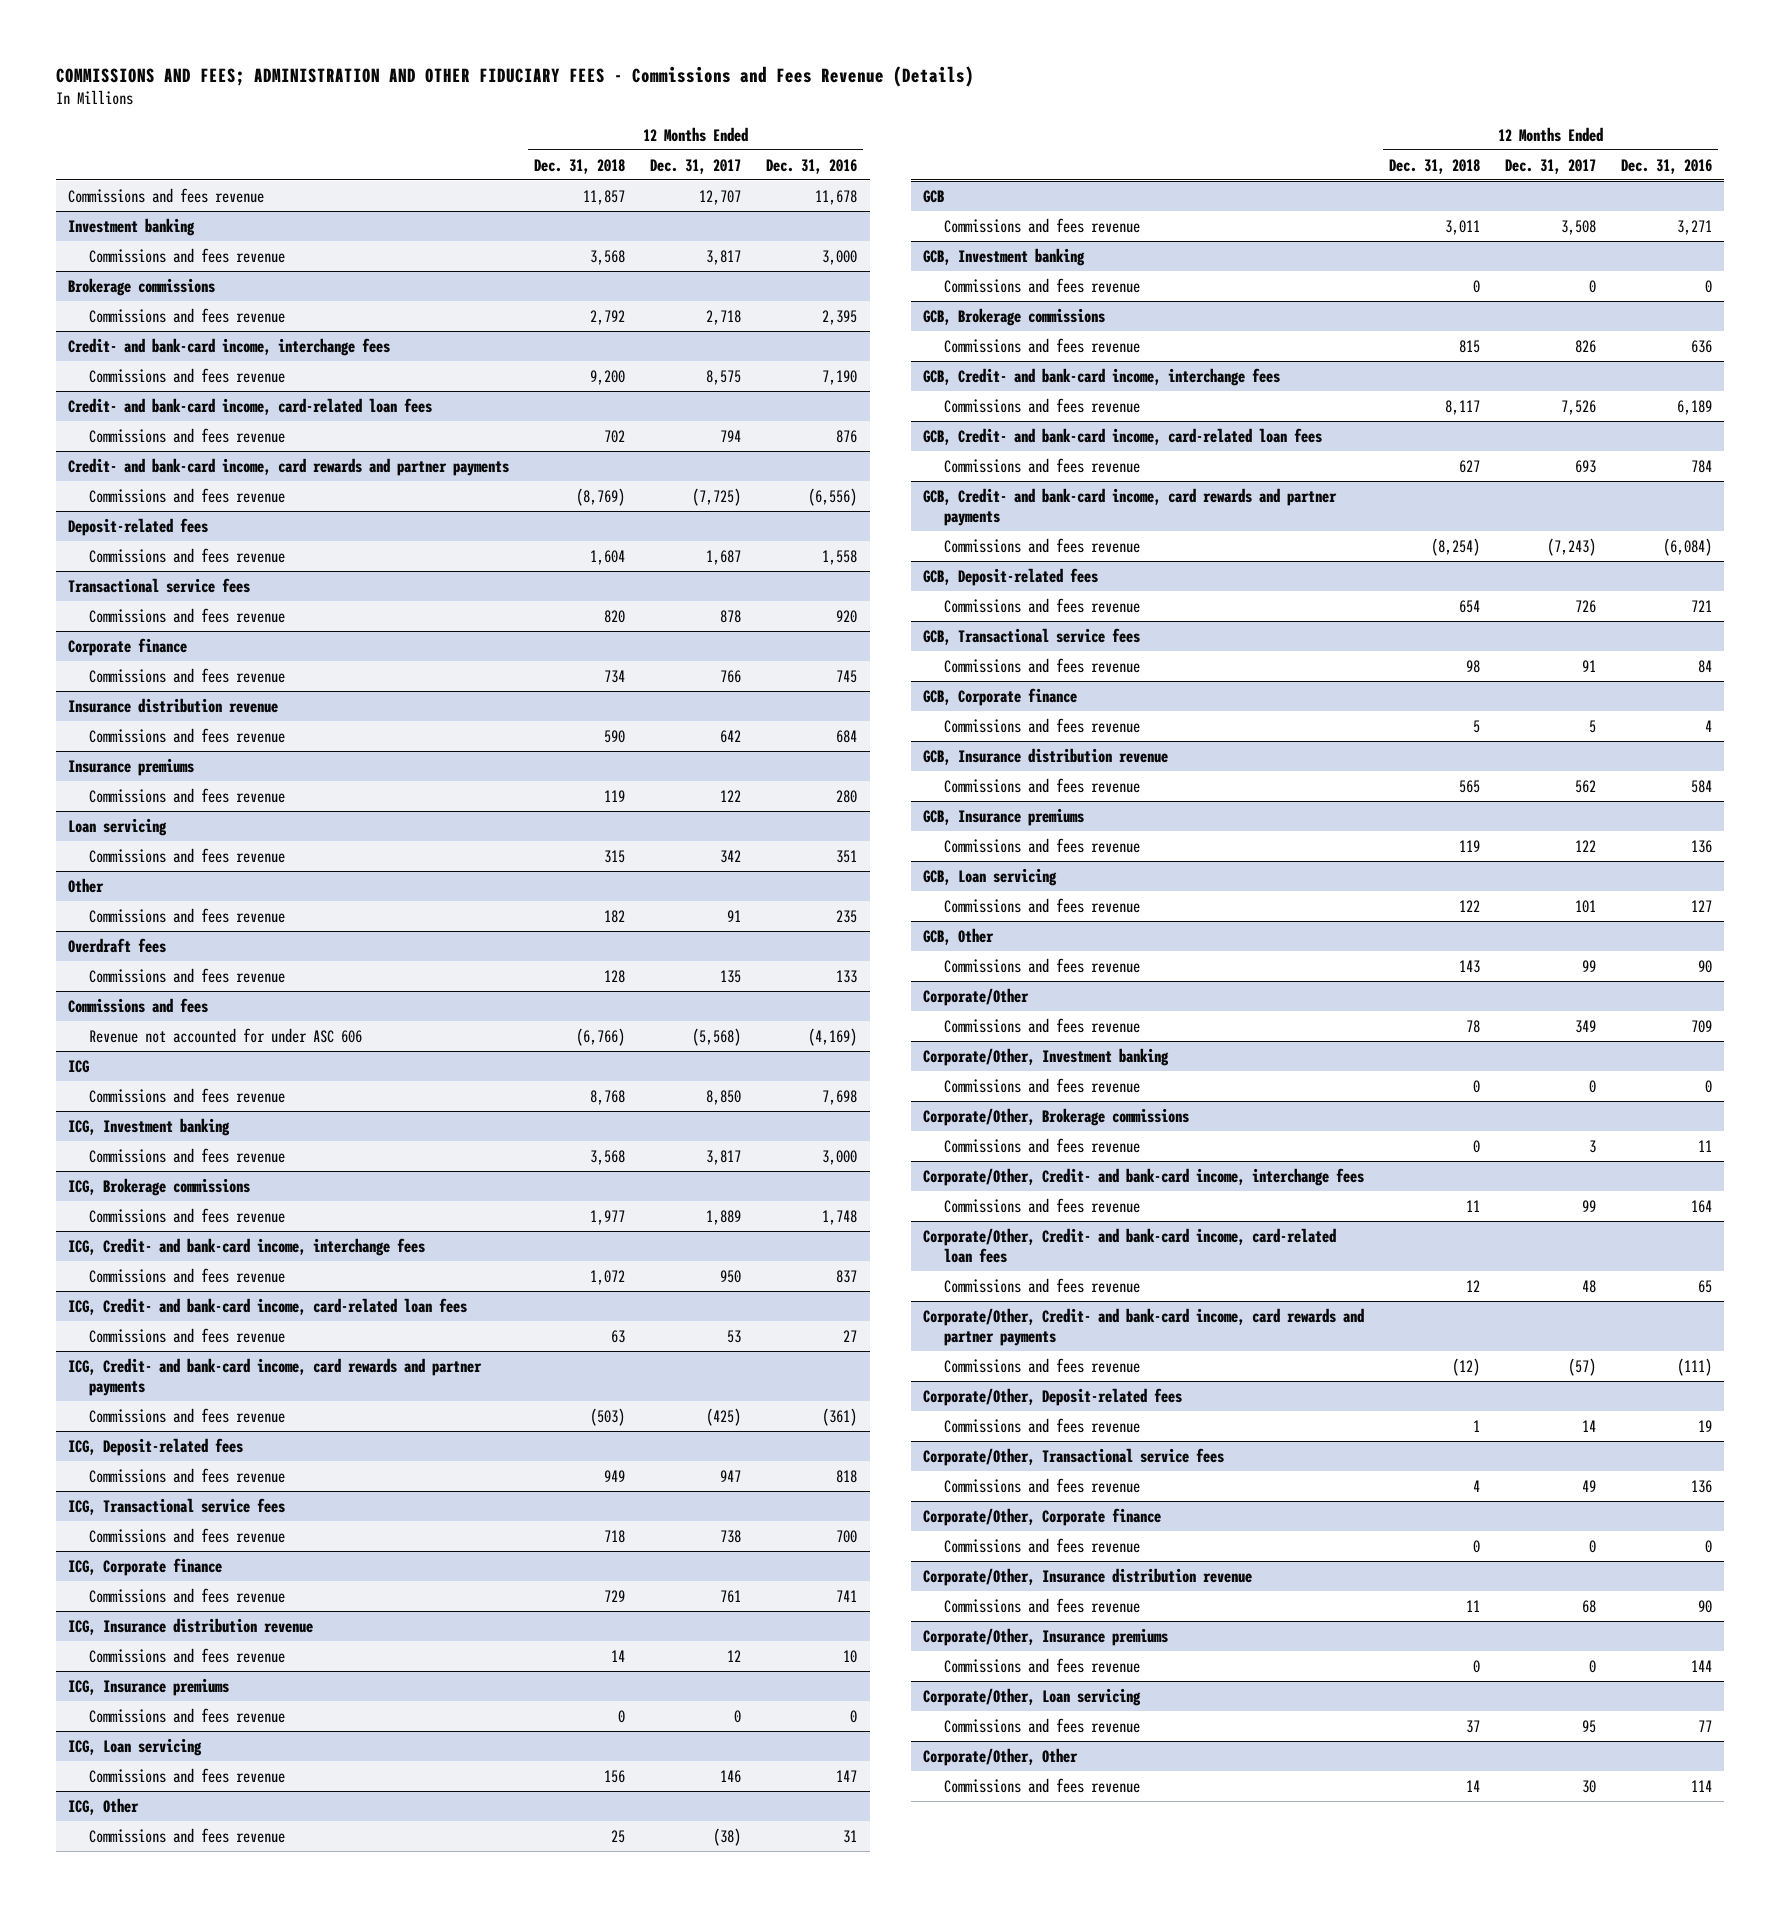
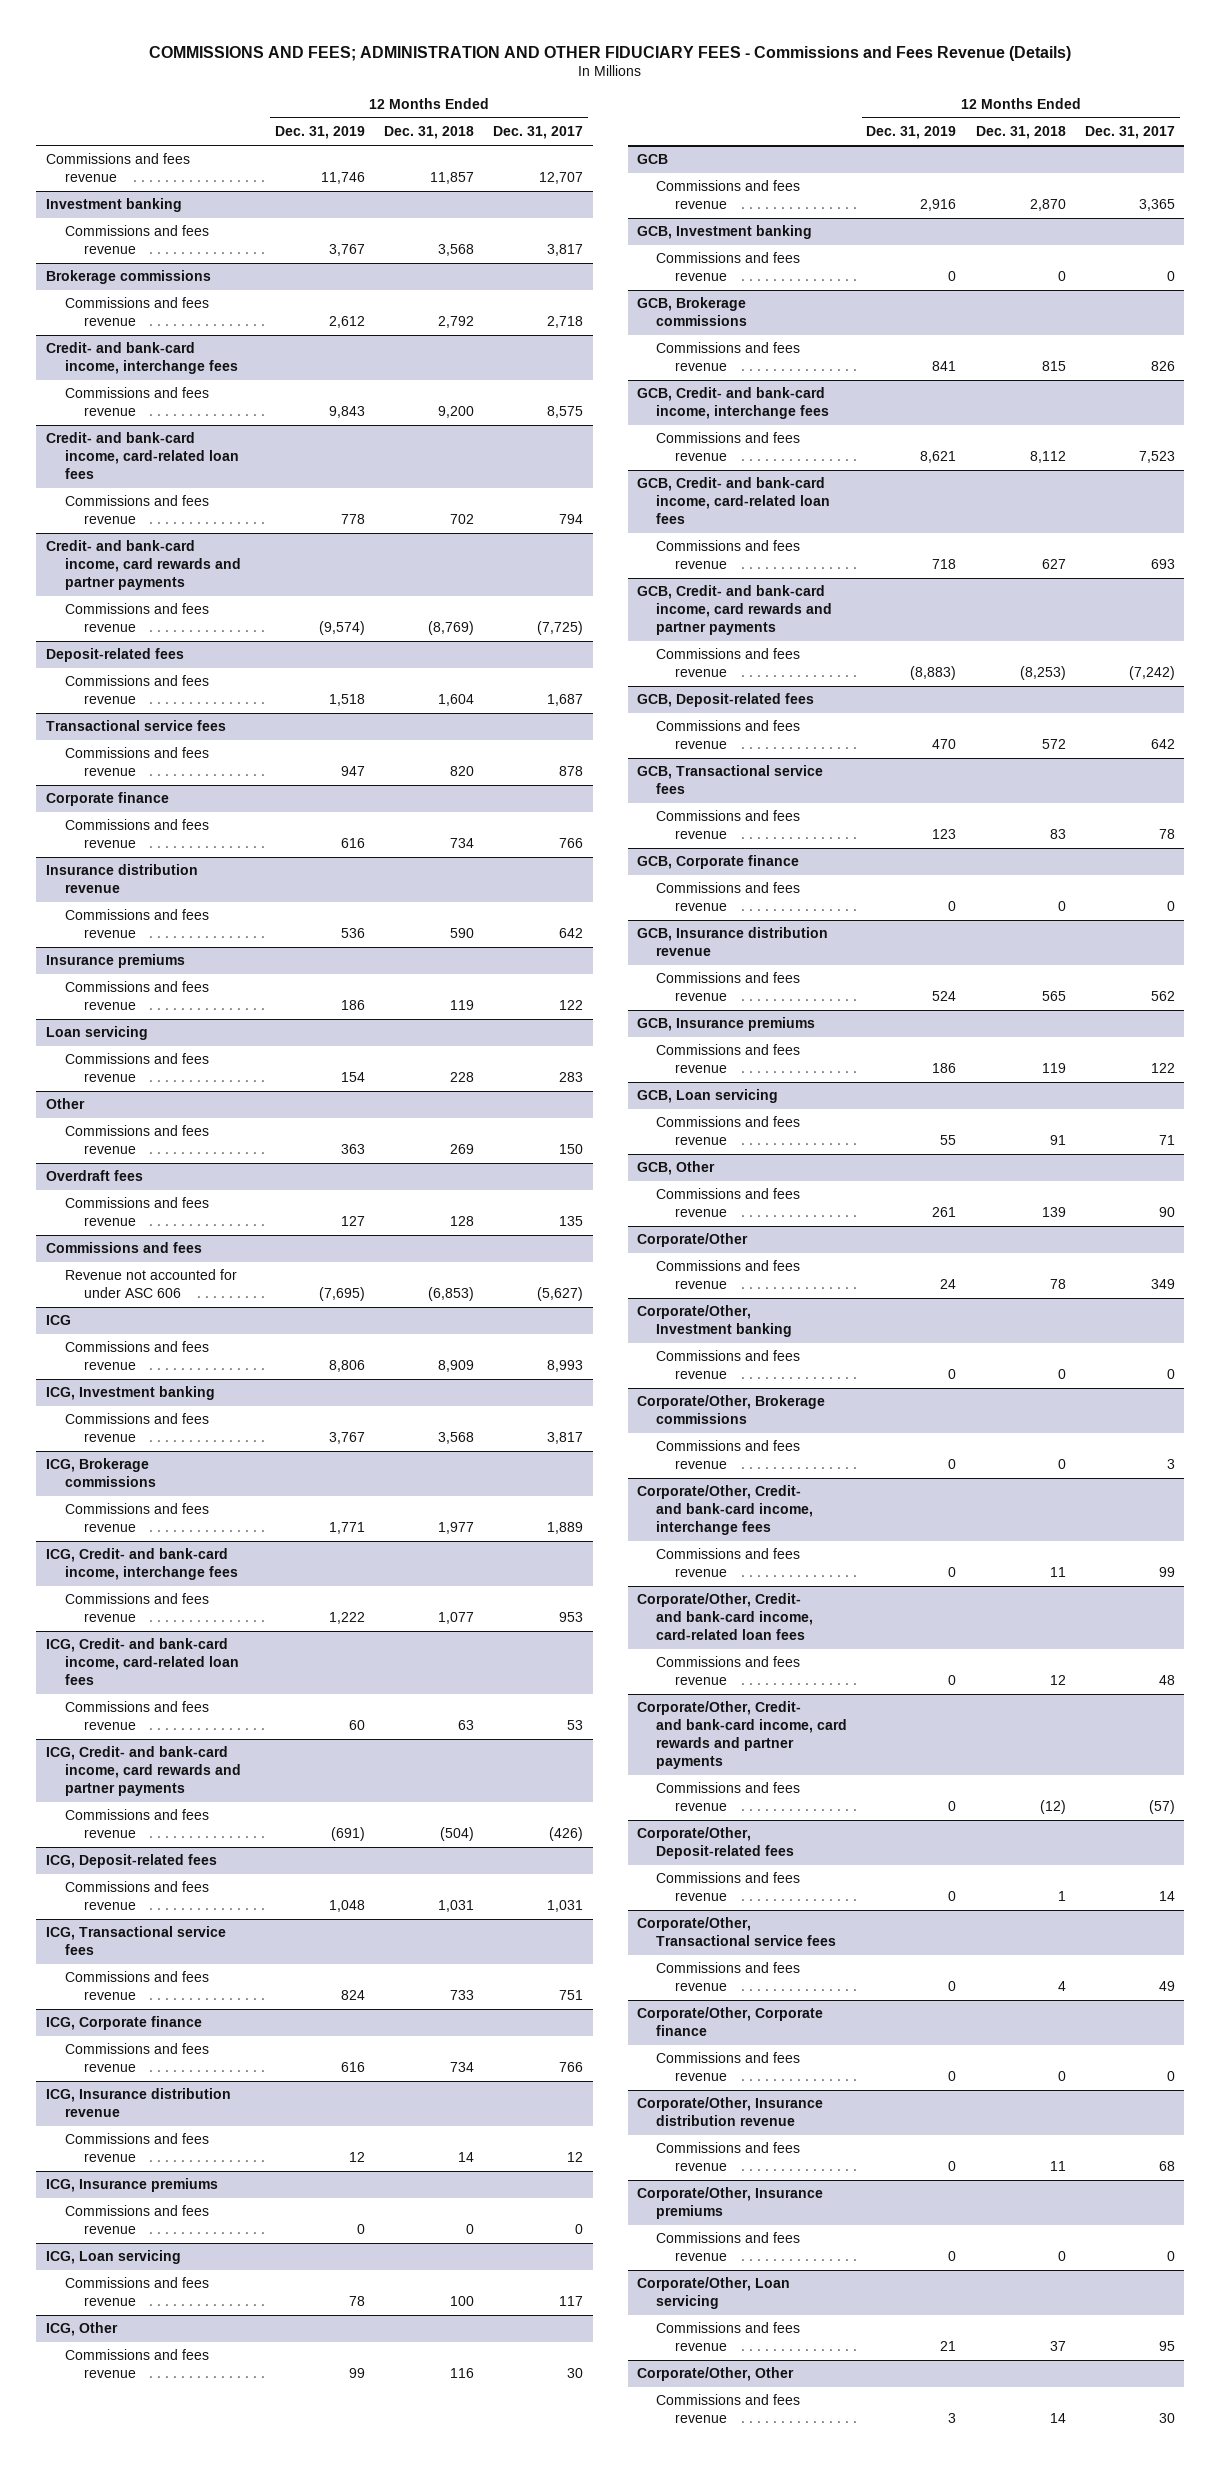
[766,158,858,174] Dec. 31, 2016 -> none
none -> [275,126,366,140] Dec. 31, 2019
[604,849,626,863] 315 -> [450,1072,475,1083] 228
[720,849,742,863] 342 -> [559,1072,584,1083] 283
[604,909,626,923] 182 -> [450,1144,475,1155] 269
[727,909,742,922] 91 -> [559,1144,584,1155] 150
[576,1027,626,1046] (6,766) -> [428,1287,475,1302] (6,853)
[692,1027,742,1046] (5,568) -> [537,1287,584,1302] (5,627)
[590,1089,626,1105] 8,768 -> [438,1360,475,1373] 8,909
[706,1089,742,1105] 8,850 -> [547,1360,584,1373] 8,993
[590,1269,626,1285] 1,072 -> [438,1612,475,1625] 1,077
[720,1269,742,1283] 950 -> [559,1612,584,1623] 953
[590,1407,626,1426] (503) -> [440,1827,475,1842] (504)
[706,1407,742,1426] (425) -> [549,1827,584,1842] (426)
[604,1469,626,1482] 949 -> [438,1900,475,1913] 1,031
[720,1469,742,1482] 947 -> [547,1900,584,1913] 1,031
[604,1529,626,1543] 718 -> [450,1990,475,2001] 733
[720,1529,742,1543] 738 -> [559,1990,584,2001] 751
[604,1589,626,1602] 729 -> [450,2062,475,2073] 734
[720,1589,742,1603] 761 -> [559,2062,584,2073] 766
[604,1769,626,1783] 156 -> [450,2296,475,2307] 100
[720,1769,742,1783] 146 -> [559,2296,584,2307] 117
[611,1829,626,1843] 25 -> [450,2368,475,2379] 116
[713,1827,742,1846] (38) -> [567,2368,584,2379] 30
[1445,219,1481,235] 3,011 -> [1029,199,1066,212] 2,870
[1561,219,1597,235] 3,508 -> [1138,199,1175,212] 3,365
[1445,399,1481,415] 8,117 -> [1029,451,1066,464] 8,112
[1561,399,1597,415] 7,526 -> [1138,451,1175,464] 7,523
[1431,537,1481,556] (8,254) -> [1019,666,1066,681] (8,253)
[1547,537,1597,556] (7,243) -> [1128,666,1175,681] (7,242)
[1459,599,1481,613] 654 -> [1041,739,1066,750] 572
[1575,599,1597,613] 726 -> [1150,739,1175,750] 642
[1466,659,1481,673] 98 -> [1049,829,1066,840] 83
[1582,659,1597,672] 91 -> [1158,829,1175,840] 78
[1473,719,1481,733] 5 -> [1057,901,1066,912] 0
[1589,719,1597,733] 5 -> [1166,901,1175,912] 0
[1459,899,1481,912] 122 -> [1049,1135,1066,1146] 91
[1575,899,1597,913] 101 -> [1158,1135,1175,1146] 71
[1459,959,1481,973] 143 -> [1041,1207,1066,1218] 139
[1582,959,1597,972] 99 -> [1158,1207,1175,1218] 90

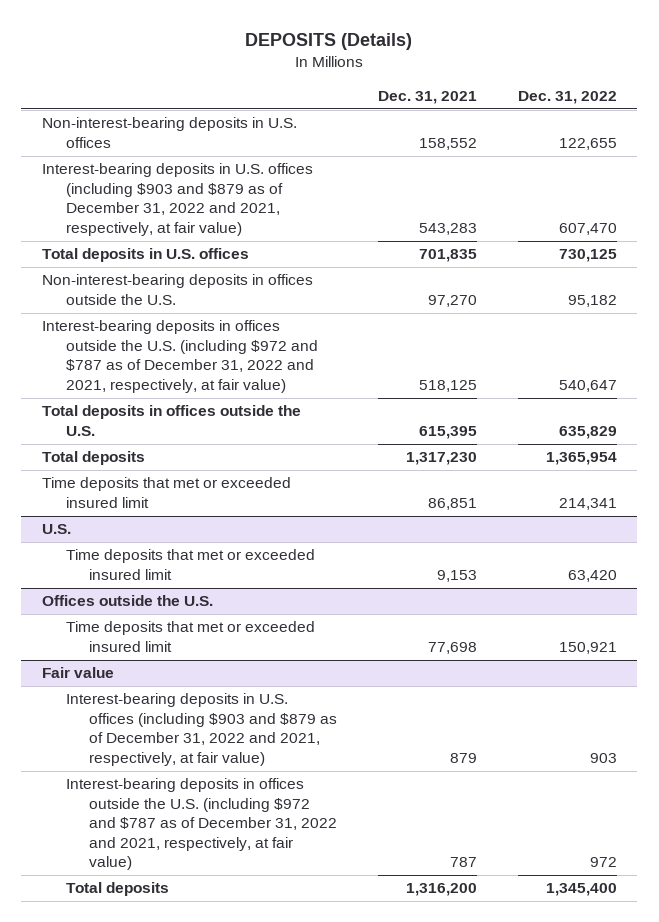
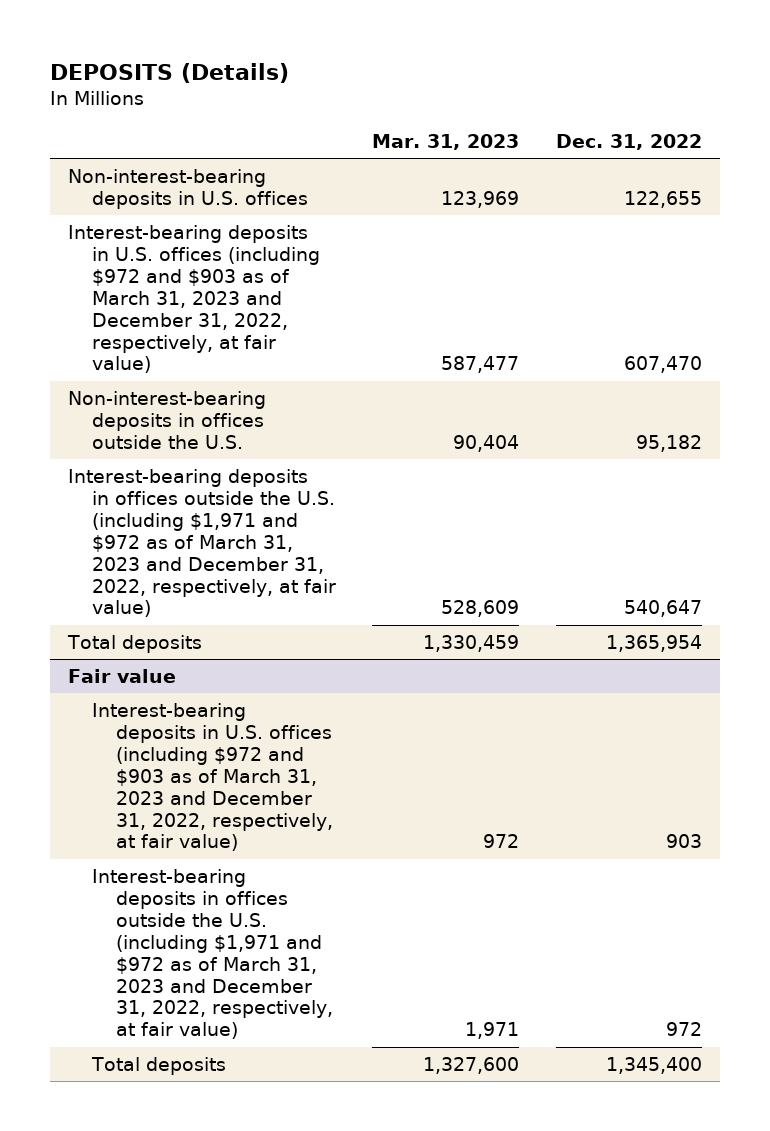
[378,90,478,104] Dec. 31, 2021 -> none
none -> [372,133,520,150] Mar. 31, 2023
[41,248,249,263] Total deposits in U.S. offices -> none
[41,163,313,236] Interest-bearing deposits in U.S. offices (including $903 and $879 as of December 31, 2022 and 2021, respectively, at fair value) -> [68,224,321,374] Interest-bearing deposits in U.S. offices (including $972 and $903 as of March 31, 2023 and December 31, 2022, respectively, at fair value)
[41,405,301,436] Total deposits in offices outside the U.S. -> none
[41,320,318,393] Interest-bearing deposits in offices outside the U.S. (including $972 and $787 as of December 31, 2022 and 2021, respectively, at fair value) -> [68,468,337,618] Interest-bearing deposits in offices outside the U.S. (including $1,971 and $972 as of March 31, 2023 and December 31, 2022, respectively, at fair value)
[41,477,291,508] Time deposits that met or exceeded insured limit -> none
[41,524,71,535] U.S. -> none
[65,549,315,580] Time deposits that met or exceeded insured limit -> none
[41,595,213,607] Offices outside the U.S. -> none
[65,621,315,652] Time deposits that met or exceeded insured limit -> none
[65,693,338,766] Interest-bearing deposits in U.S. offices (including $903 and $879 as of December 31, 2022 and 2021, respectively, at fair value) -> [92,702,333,852] Interest-bearing deposits in U.S. offices (including $972 and $903 as of March 31, 2023 and December 31, 2022, respectively, at fair value)
[65,778,338,871] Interest-bearing deposits in offices outside the U.S. (including $972 and $787 as of December 31, 2022 and 2021, respectively, at fair value) -> [92,868,333,1040] Interest-bearing deposits in offices outside the U.S. (including $1,971 and $972 as of March 31, 2023 and December 31, 2022, respectively, at fair value)

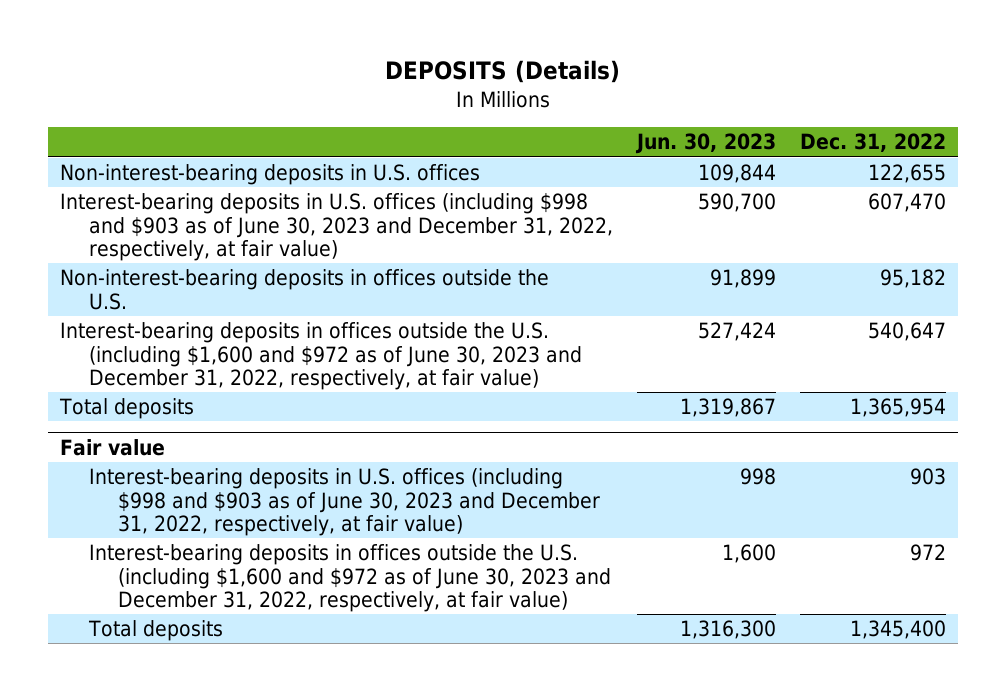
[372,133,520,150] Mar. 31, 2023 -> none
none -> [634,133,776,155] Jun. 30, 2023
[68,224,321,374] Interest-bearing deposits in U.S. offices (including $972 and $903 as of March 31, 2023 and December 31, 2022, respectively, at fair value) -> [59,193,613,261] Interest-bearing deposits in U.S. offices (including $998 and $903 as of June 30, 2023 and December 31, 2022, respectively, at fair value)
[68,468,337,618] Interest-bearing deposits in offices outside the U.S. (including $1,971 and $972 as of March 31, 2023 and December 31, 2022, respectively, at fair value) -> [59,322,582,390] Interest-bearing deposits in offices outside the U.S. (including $1,600 and $972 as of June 30, 2023 and December 31, 2022, respectively, at fair value)
[92,702,333,852] Interest-bearing deposits in U.S. offices (including $972 and $903 as of March 31, 2023 and December 31, 2022, respectively, at fair value) -> [88,468,600,536] Interest-bearing deposits in U.S. offices (including $998 and $903 as of June 30, 2023 and December 31, 2022, respectively, at fair value)
[92,868,333,1040] Interest-bearing deposits in offices outside the U.S. (including $1,971 and $972 as of March 31, 2023 and December 31, 2022, respectively, at fair value) -> [88,544,611,612] Interest-bearing deposits in offices outside the U.S. (including $1,600 and $972 as of June 30, 2023 and December 31, 2022, respectively, at fair value)

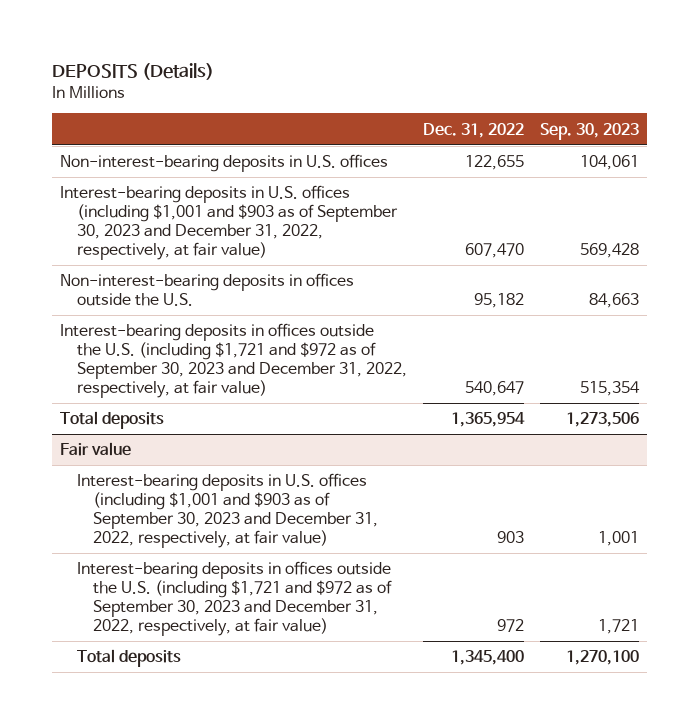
[634,133,776,155] Jun. 30, 2023 -> none
none -> [540,122,640,140] Sep. 30, 2023
[59,193,613,261] Interest-bearing deposits in U.S. offices (including $998 and $903 as of June 30, 2023 and December 31, 2022, respectively, at fair value) -> [60,185,398,261] Interest-bearing deposits in U.S. offices (including $1,001 and $903 as of September 30, 2023 and December 31, 2022, respectively, at fair value)
[59,322,582,390] Interest-bearing deposits in offices outside the U.S. (including $1,600 and $972 as of June 30, 2023 and December 31, 2022, respectively, at fair value) -> [60,323,407,399] Interest-bearing deposits in offices outside the U.S. (including $1,721 and $972 as of September 30, 2023 and December 31, 2022, respectively, at fair value)
[88,468,600,536] Interest-bearing deposits in U.S. offices (including $998 and $903 as of June 30, 2023 and December 31, 2022, respectively, at fair value) -> [76,473,379,549] Interest-bearing deposits in U.S. offices (including $1,001 and $903 as of September 30, 2023 and December 31, 2022, respectively, at fair value)
[88,544,611,612] Interest-bearing deposits in offices outside the U.S. (including $1,600 and $972 as of June 30, 2023 and December 31, 2022, respectively, at fair value) -> [76,561,393,637] Interest-bearing deposits in offices outside the U.S. (including $1,721 and $972 as of September 30, 2023 and December 31, 2022, respectively, at fair value)

